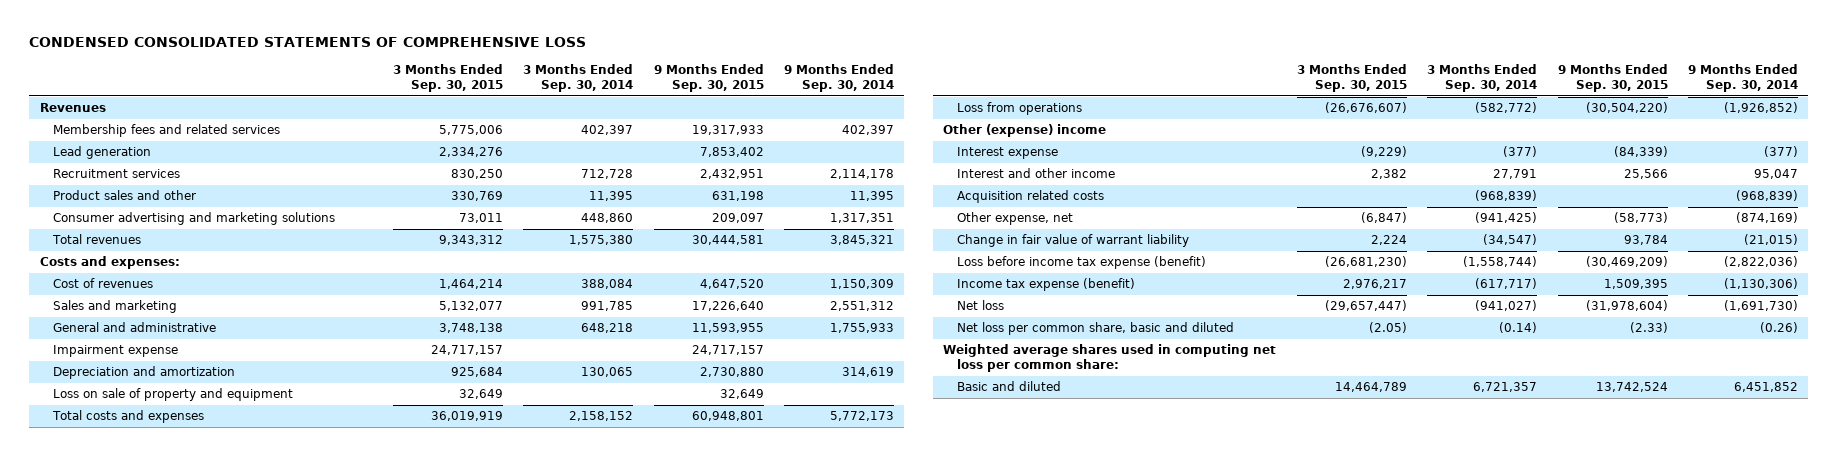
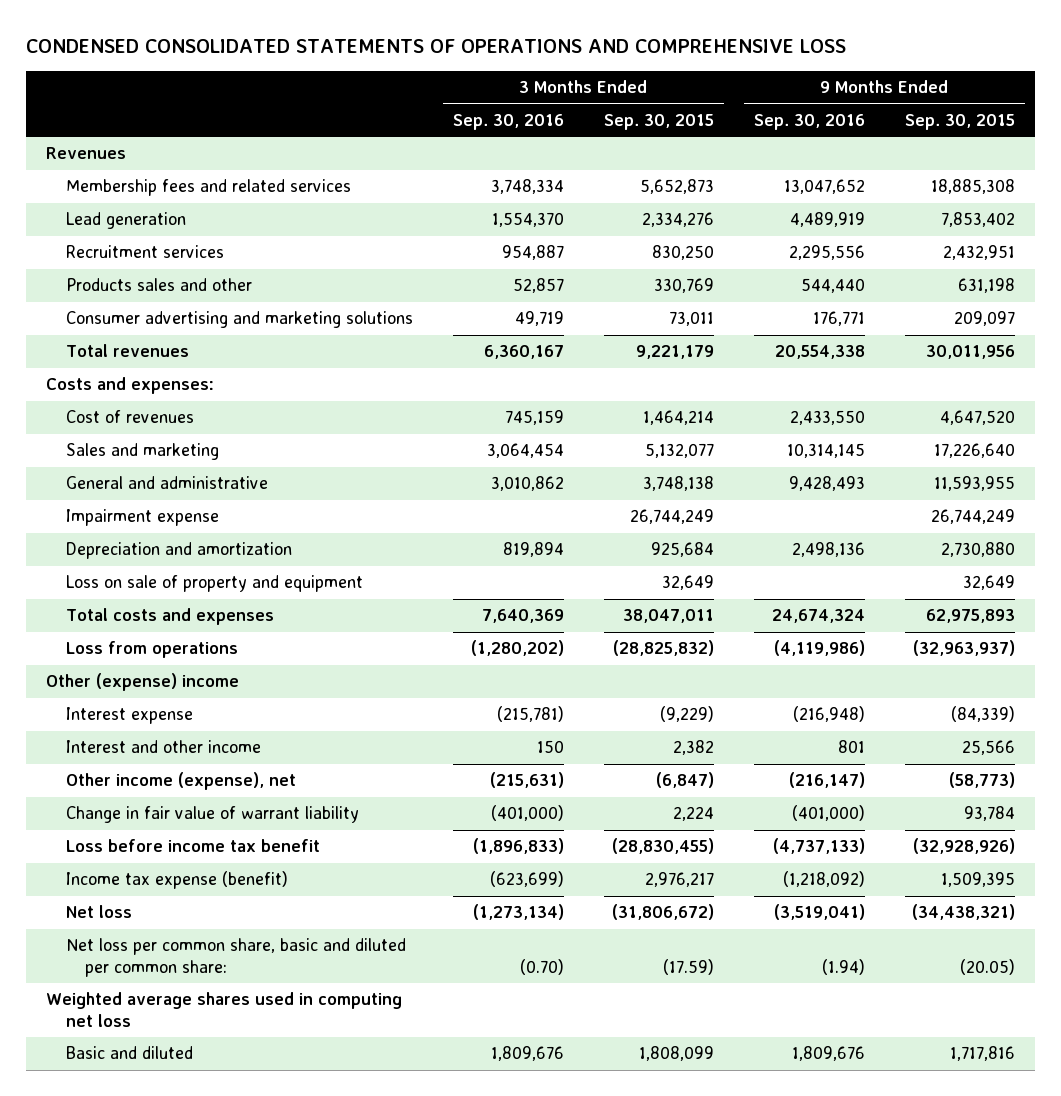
[29,37,587,48] CONDENSED CONSOLIDATED STATEMENTS OF COMPREHENSIVE LOSS -> [26,39,847,54] CONDENSED CONSOLIDATED STATEMENTS OF OPERATIONS AND COMPREHENSIVE LOSS
[523,64,634,92] 3 Months Ended Sep. 30, 2014 -> none
[783,64,894,92] 9 Months Ended Sep. 30, 2014 -> none
none -> [452,113,564,130] Sep. 30, 2016
none -> [753,113,865,130] Sep. 30, 2016
[438,125,503,136] 5,775,006 -> [639,179,714,195] 5,652,873
[691,125,764,136] 19,317,933 -> [930,179,1015,195] 18,885,308
[53,190,197,201] Product sales and other -> [65,278,252,292] Products sales and other
[438,235,503,246] 9,343,312 -> [635,345,714,360] 9,221,179
[691,235,764,246] 30,444,581 -> [925,345,1015,360] 30,011,956
[430,345,503,356] 24,717,157 -> [629,509,714,525] 26,744,249
[691,345,764,356] 24,717,157 -> [930,509,1015,525] 26,744,249
[430,411,503,422] 36,019,919 -> [622,609,714,624] 38,047,011
[691,411,764,422] 60,948,801 -> [925,609,1015,624] 62,975,893
[1324,102,1407,114] (26,676,607) -> [612,640,714,657] (28,825,832)
[1585,102,1668,114] (30,504,220) -> [912,640,1015,657] (32,963,937)
[957,190,1105,204] Acquisition related costs -> none
[957,212,1074,226] Other expense, net -> [65,772,296,791] Other income (expense), net
[957,256,1207,270] Loss before income tax expense (benefit) -> [65,839,320,853] Loss before income tax benefit
[1324,256,1407,268] (26,681,230) -> [611,838,714,855] (28,830,455)
[1585,256,1668,268] (30,469,209) -> [912,838,1015,855] (32,928,926)
[1324,300,1407,312] (29,657,447) -> [611,904,714,921] (31,806,672)
[1585,300,1668,312] (31,978,604) -> [911,904,1015,921] (34,438,321)
[957,322,1235,336] Net loss per common share, basic and diluted -> [65,938,406,977] Net loss per common share, basic and diluted per common share:
[1368,322,1407,334] (2.05) -> [662,958,714,975] (17.59)
[1629,322,1668,334] (2.33) -> [959,958,1015,975] (20.05)
[943,344,1277,372] Weighted average shares used in computing net loss per common share: -> [46,992,403,1027] Weighted average shares used in computing net loss
[1334,382,1407,393] 14,464,789 -> [638,1046,714,1062] 1,808,099
[1595,382,1668,393] 13,742,524 -> [949,1046,1015,1062] 1,717,816

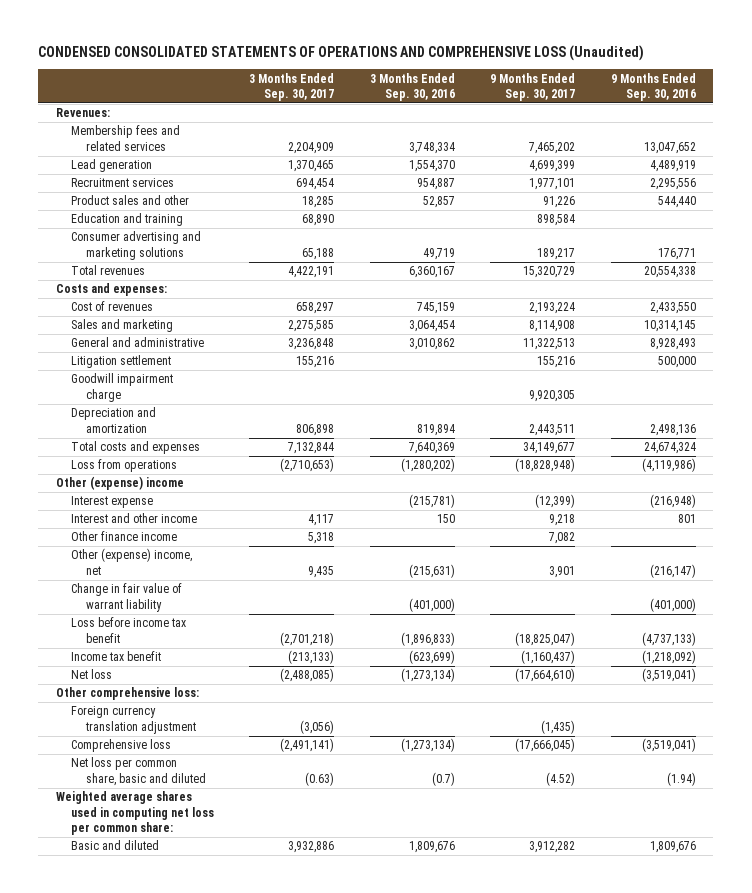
[26,39,847,54] CONDENSED CONSOLIDATED STATEMENTS OF OPERATIONS AND COMPREHENSIVE LOSS -> [38,45,645,62] CONDENSED CONSOLIDATED STATEMENTS OF OPERATIONS AND COMPREHENSIVE LOSS (Unaudited)
[603,113,714,130] Sep. 30, 2015 -> none
[904,113,1015,130] Sep. 30, 2015 -> none
none -> [249,72,335,102] 3 Months Ended Sep. 30, 2017
none -> [490,72,576,102] 9 Months Ended Sep. 30, 2017
[46,147,127,160] Revenues -> [55,108,110,118] Revenues:
[65,278,252,292] Products sales and other -> [70,195,189,206] Product sales and other
none -> [70,213,183,227] Education and training
[788,476,865,492] 9,428,493 -> [649,338,696,351] 8,928,493
none -> [70,355,171,369] Litigation settlement
[65,509,219,527] Impairment expense -> [70,373,173,402] Goodwill impairment charge
[65,575,363,593] Loss on sale of property and equipment -> none
none -> [70,531,177,542] Other finance income
[65,772,296,791] Other income (expense), net -> [70,548,192,575] Other (expense) income, net
[65,871,288,890] Income tax expense (benefit) -> [70,651,161,662] Income tax benefit
none -> [55,687,199,701] Other comprehensive loss:
none -> [70,706,196,734] Foreign currency translation adjustment
none -> [70,739,171,753] Comprehensive loss
[65,938,406,977] Net loss per common share, basic and diluted per common share: -> [70,757,206,786] Net loss per common share, basic and diluted
[519,958,564,975] (0.70) -> [431,771,455,786] (0.7)
[46,992,403,1027] Weighted average shares used in computing net loss -> [55,791,214,836] Weighted average shares used in computing net loss per common share:

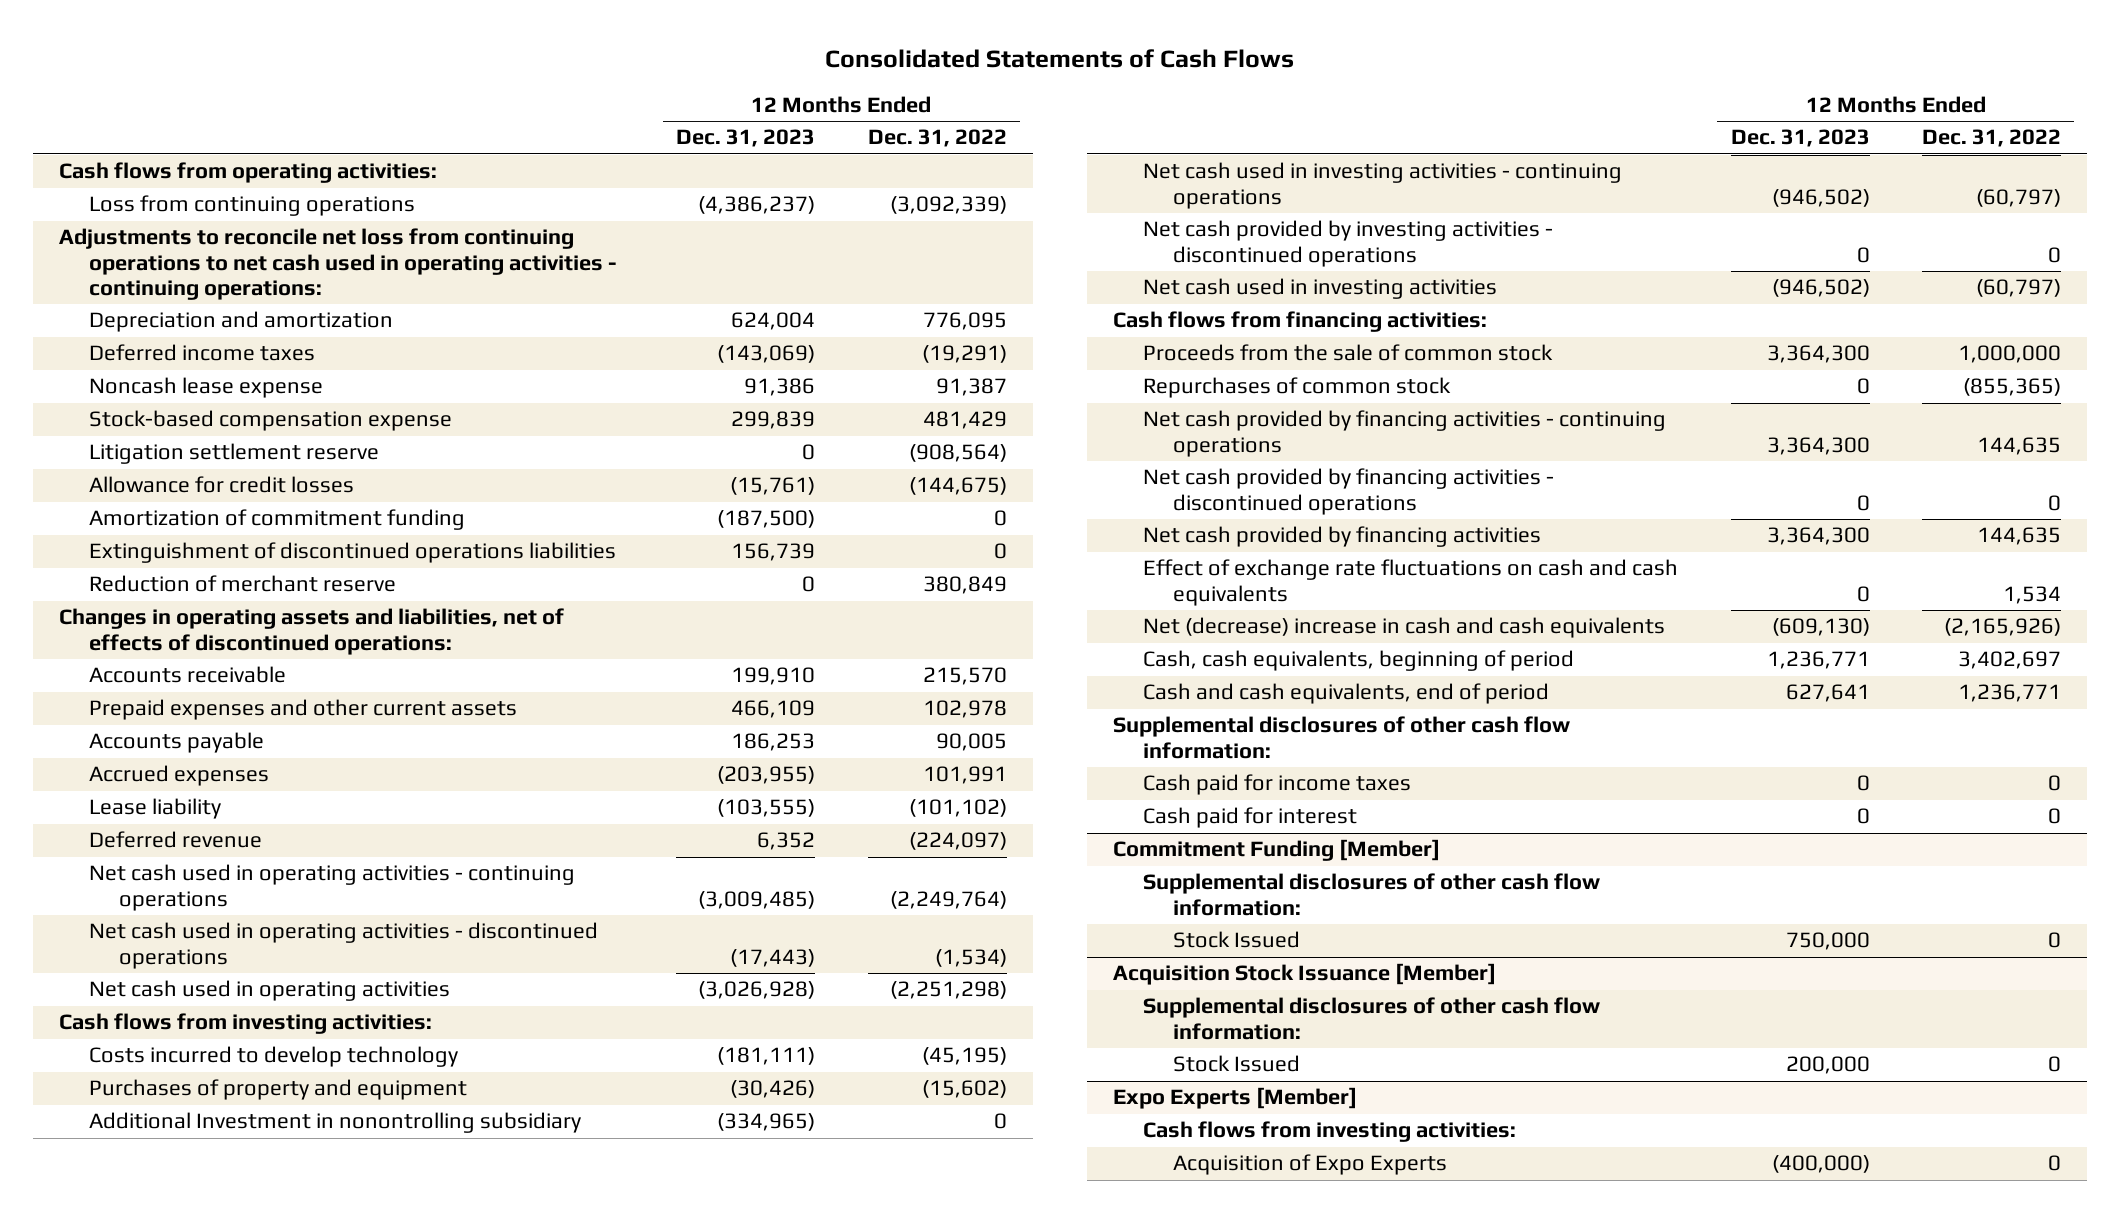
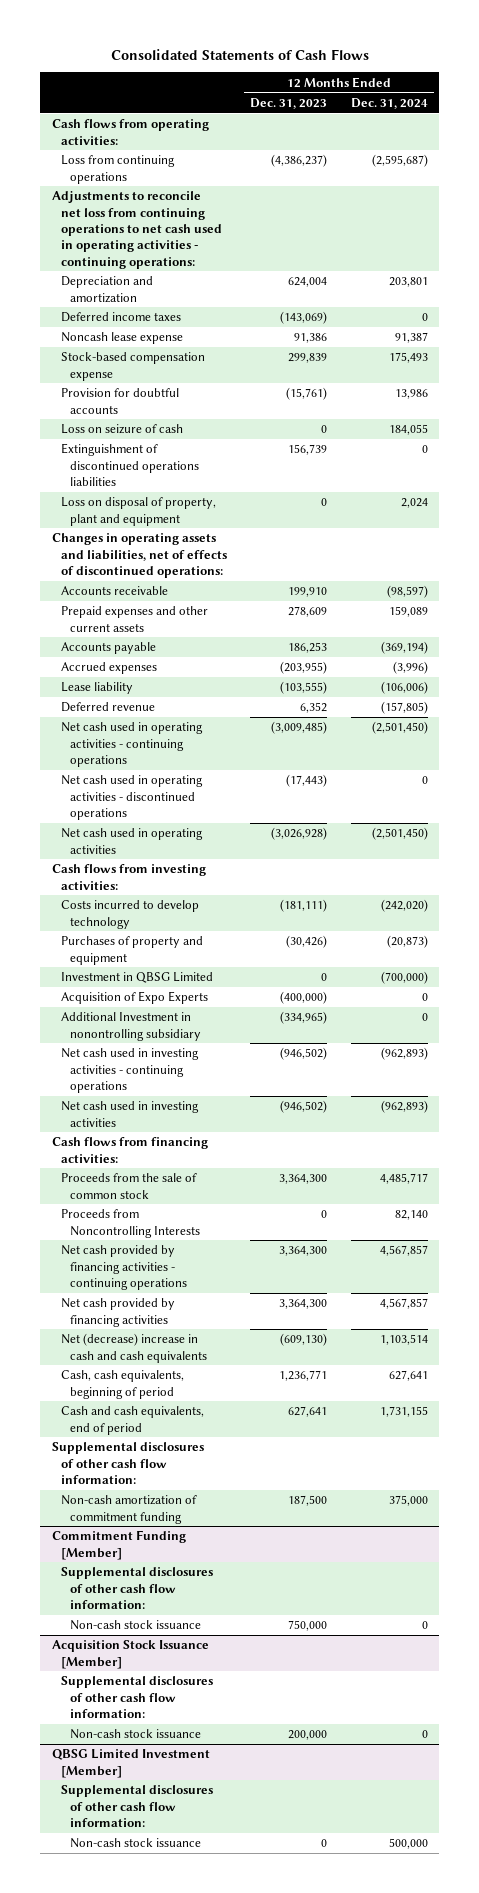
[867,129,1007,148] Dec. 31, 2022 -> none
none -> [350,97,428,109] Dec. 31, 2024
[88,443,379,465] Litigation settlement reserve -> none
[88,509,465,531] Amortization of commitment funding -> none
[88,476,354,494] Allowance for credit losses -> [60,388,179,414] Provision for doubtful accounts
none -> [60,424,183,435] Loss on seizure of cash
[88,575,396,593] Reduction of merchant reserve -> none
none -> [60,497,216,526] Loss on disposal of property, plant and equipment
[731,700,816,719] 466,109 -> [288,606,328,618] 278,609
none -> [60,972,213,984] Investment in QBSG Limited
none -> [60,991,208,1005] Acquisition of Expo Experts
[1143,220,1554,267] Net cash provided by investing activities - discontinued operations -> none
[1143,377,1452,399] Repurchases of common stock -> none
none -> [60,1209,200,1238] Proceeds from Noncontrolling Interests
[1143,468,1555,515] Net cash provided by financing activities - discontinued operations -> none
[1143,559,1679,606] Effect of exchange rate fluctuations on cash and cash equivalents -> none
[1143,774,1412,796] Cash paid for income taxes -> none
[1143,807,1358,829] Cash paid for interest -> none
none -> [60,1495,197,1524] Non-cash amortization of commitment funding
[1173,931,1301,949] Stock Issued -> [69,1620,201,1631] Non-cash stock issuance
[1113,1087,1358,1110] Expo Experts [Member] -> none
[1143,1121,1517,1143] Cash flows from investing activities: -> none
[1173,1154,1448,1176] Acquisition of Expo Experts -> none
[1173,1055,1301,1073] Stock Issued -> [69,1729,201,1740] Non-cash stock issuance
none -> [51,1749,210,1778] QBSG Limited Investment [Member]
none -> [60,1785,213,1827] Supplemental disclosures of other cash flow information:
none -> [69,1838,201,1849] Non-cash stock issuance

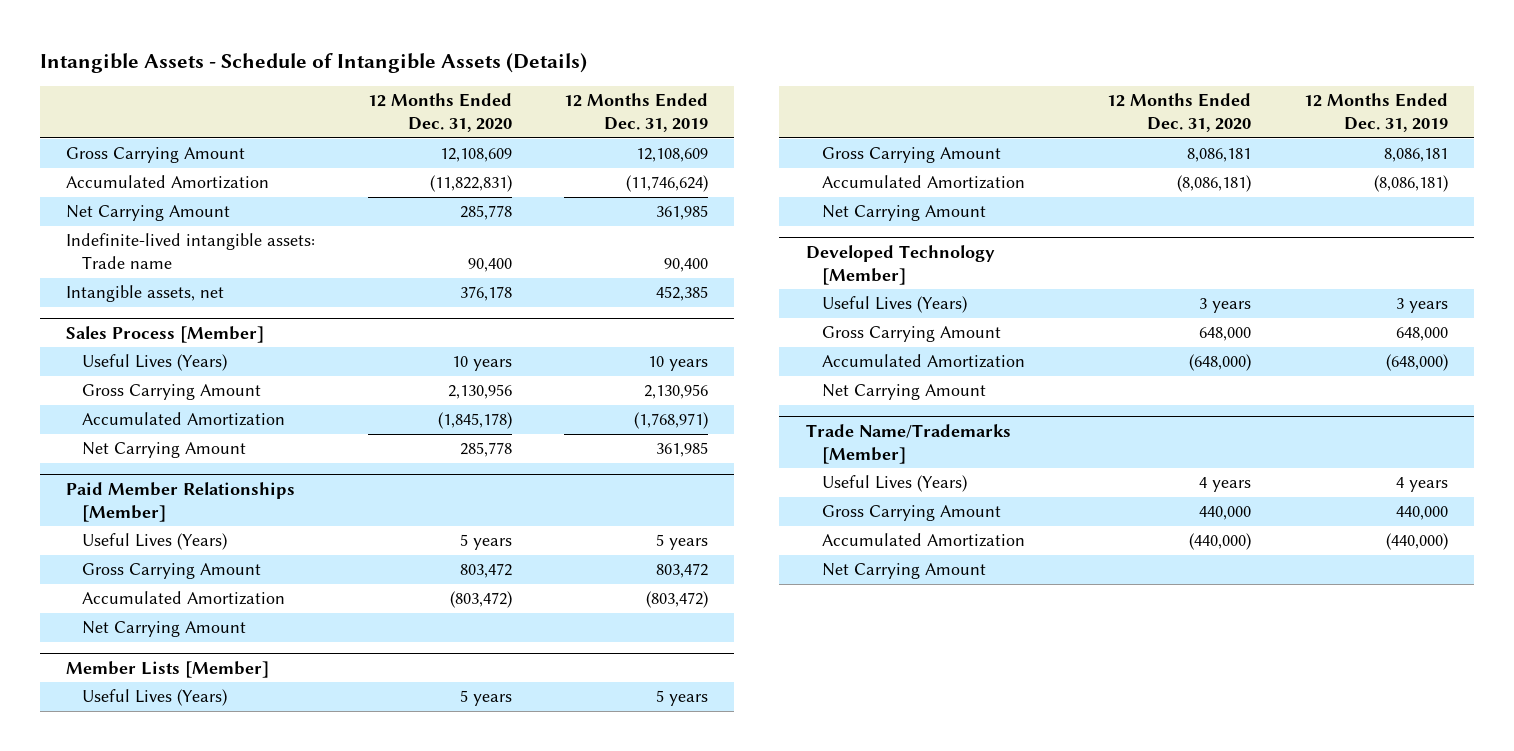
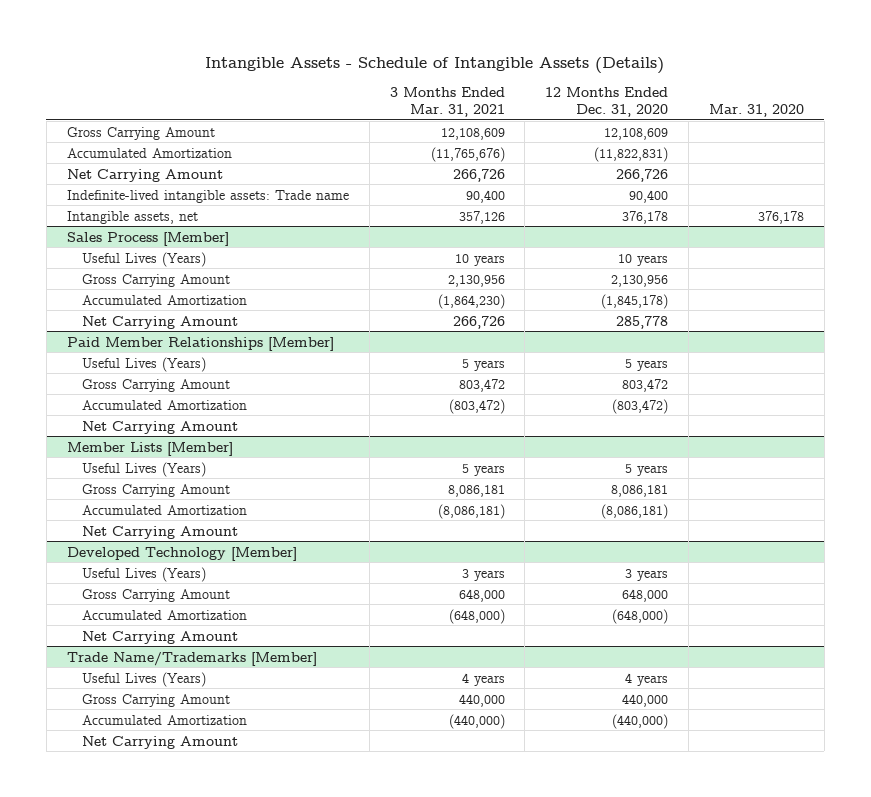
[564,93,709,133] 12 Months Ended Dec. 31, 2019 -> none
none -> [389,87,505,117] 3 Months Ended Mar. 31, 2021
none -> [709,103,805,117] Mar. 31, 2020
[459,205,512,221] 285,778 -> [616,168,669,182] 266,726

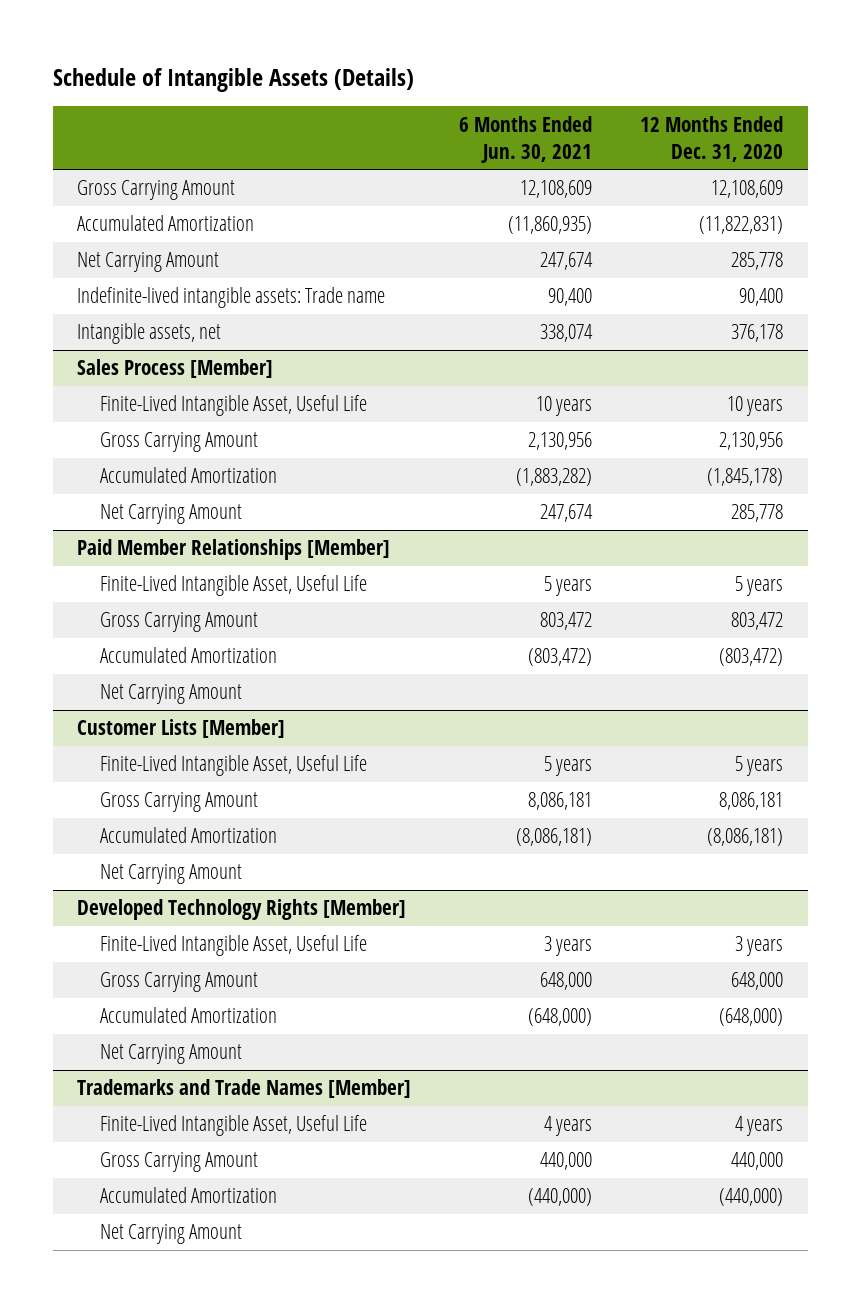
[205,57,665,75] Intangible Assets - Schedule of Intangible Assets (Details) -> [53,67,415,92] Schedule of Intangible Assets (Details)
[389,87,505,117] 3 Months Ended Mar. 31, 2021 -> none
[709,103,805,117] Mar. 31, 2020 -> none
none -> [459,115,593,163] 6 Months Ended Jun. 30, 2021
[616,168,669,182] 266,726 -> [731,252,784,271] 285,778
[81,251,206,267] Useful Lives (Years) -> [99,395,367,417] Finite-Lived Intangible Asset, Useful Life
[81,356,206,372] Useful Lives (Years) -> [99,575,367,597] Finite-Lived Intangible Asset, Useful Life
[66,441,233,456] Member Lists [Member] -> [77,719,286,739] Customer Lists [Member]
[81,461,206,477] Useful Lives (Years) -> [99,755,367,777] Finite-Lived Intangible Asset, Useful Life
[66,546,297,561] Developed Technology [Member] -> [77,899,407,921] Developed Technology Rights [Member]
[81,566,206,582] Useful Lives (Years) -> [99,935,367,957] Finite-Lived Intangible Asset, Useful Life
[66,651,317,666] Trade Name/Trademarks [Member] -> [77,1079,412,1099] Trademarks and Trade Names [Member]
[81,671,206,687] Useful Lives (Years) -> [99,1115,367,1137] Finite-Lived Intangible Asset, Useful Life

